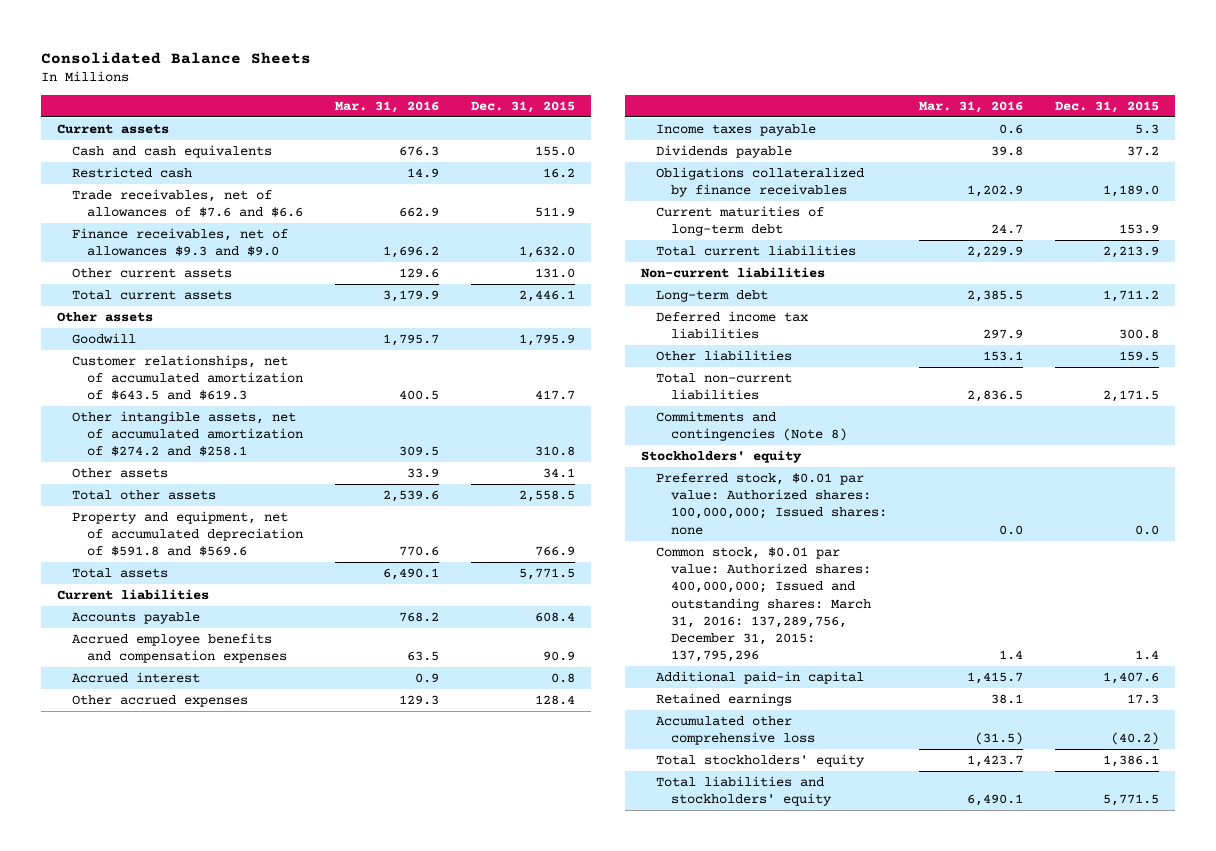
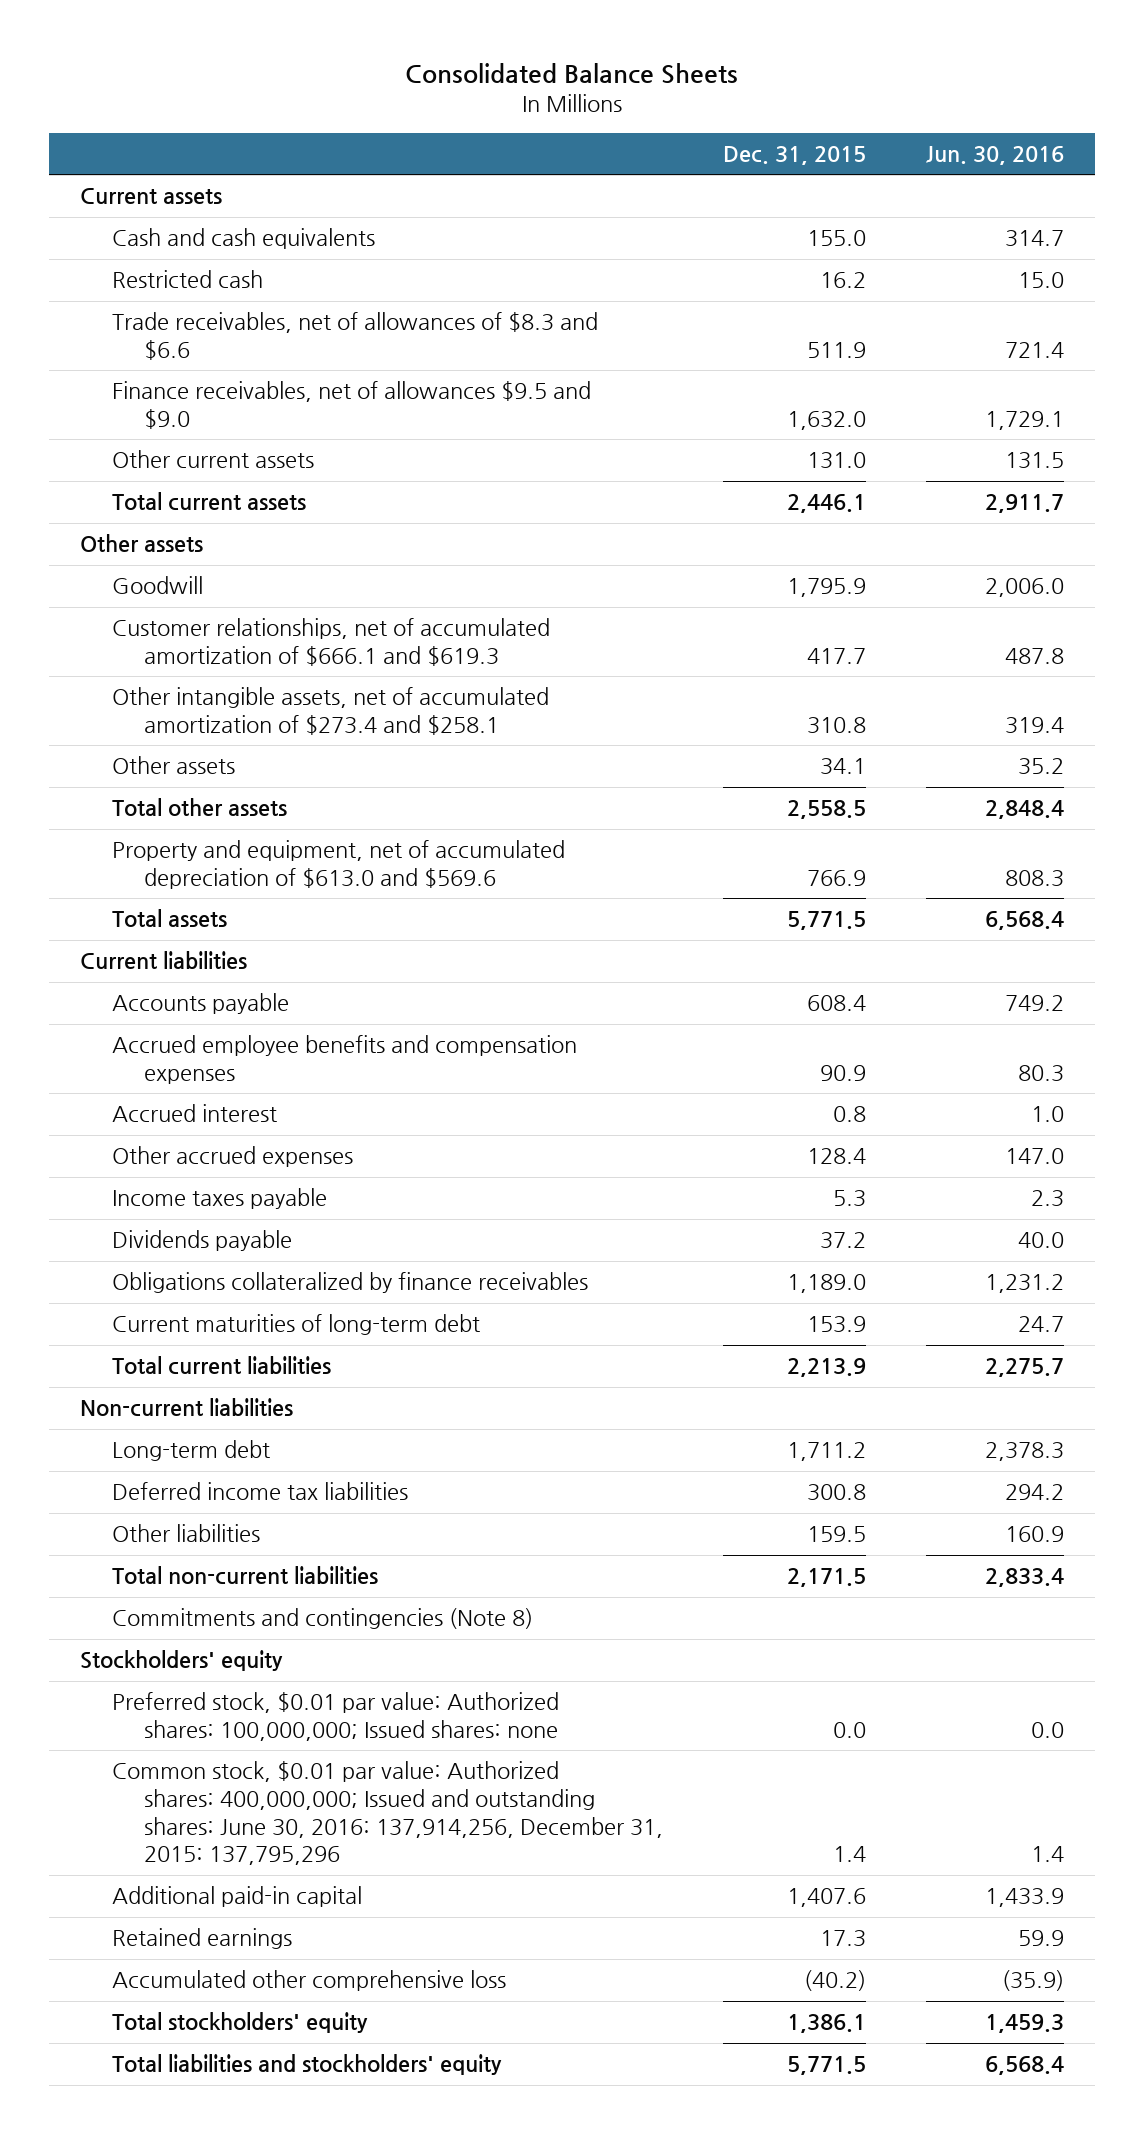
[335,101,440,114] Mar. 31, 2016 -> none
none -> [926,145,1065,165] Jun. 30, 2016
[72,188,304,218] Trade receivables, net of allowances of $7.6 and $6.6 -> [111,312,598,360] Trade receivables, net of allowances of $8.3 and $6.6
[72,227,289,257] Finance receivables, net of allowances $9.3 and $9.0 -> [111,381,591,429] Finance receivables, net of allowances $9.5 and $9.0
[72,354,304,401] Customer relationships, net of accumulated amortization of $643.5 and $619.3 -> [111,618,550,666] Customer relationships, net of accumulated amortization of $666.1 and $619.3
[72,410,304,457] Other intangible assets, net of accumulated amortization of $274.2 and $258.1 -> [111,687,549,735] Other intangible assets, net of accumulated amortization of $273.4 and $258.1
[72,510,304,557] Property and equipment, net of accumulated depreciation of $591.8 and $569.6 -> [111,840,565,889] Property and equipment, net of accumulated depreciation of $613.0 and $569.6
[656,546,872,663] Common stock, $0.01 par value: Authorized shares: 400,000,000; Issued and outstanding shares: March 31, 2016: 137,289,756, December 31, 2015: 137,795,296 -> [111,1761,663,1866] Common stock, $0.01 par value: Authorized shares: 400,000,000; Issued and outstanding shares: June 30, 2016: 137,914,256, December 31, 2015: 137,795,296

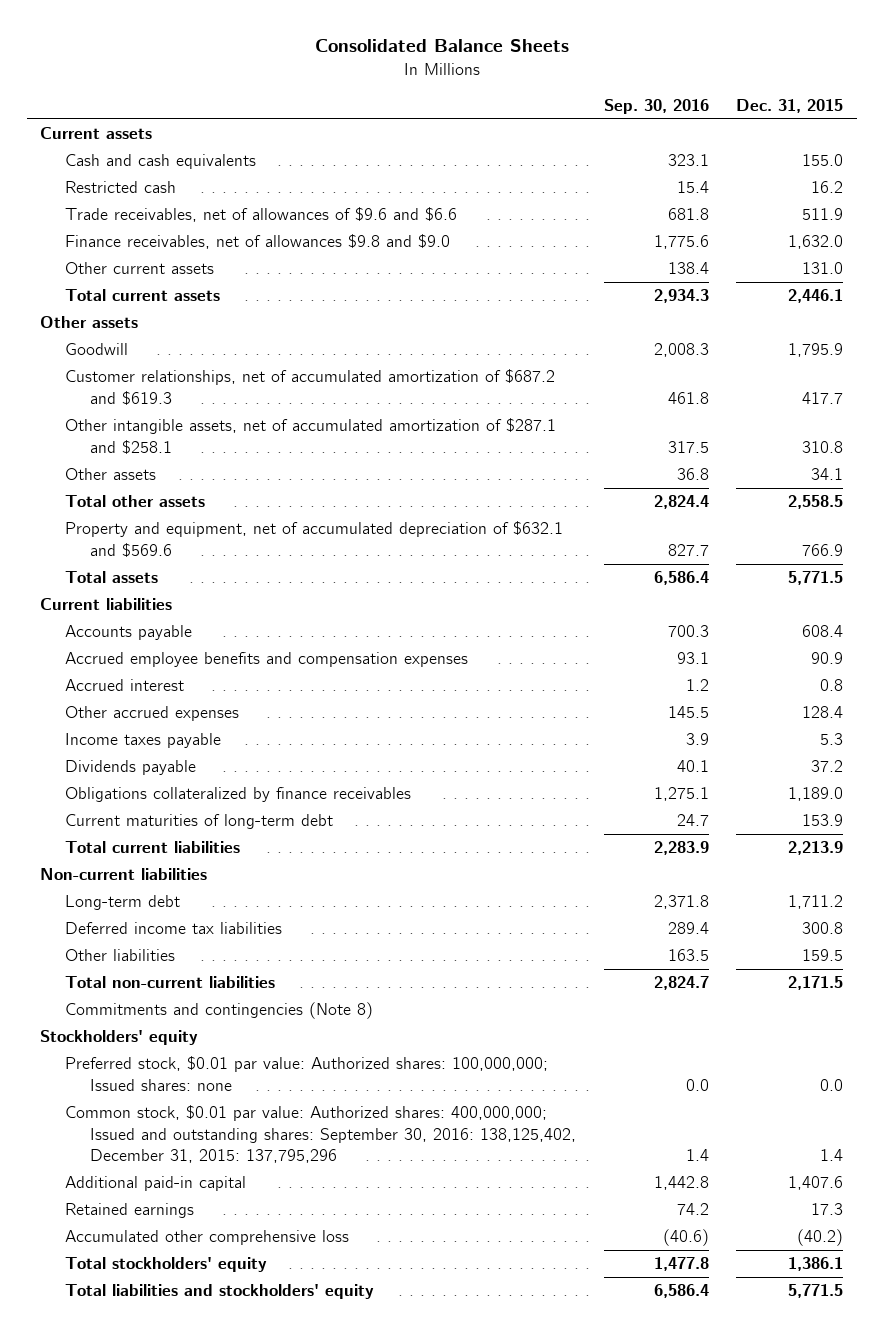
[926,145,1065,165] Jun. 30, 2016 -> none
none -> [603,99,709,115] Sep. 30, 2016
[111,312,598,360] Trade receivables, net of allowances of $8.3 and $6.6 -> [65,207,458,223] Trade receivables, net of allowances of $9.6 and $6.6
[111,381,591,429] Finance receivables, net of allowances $9.5 and $9.0 -> [65,234,451,250] Finance receivables, net of allowances $9.8 and $9.0
[111,618,550,666] Customer relationships, net of accumulated amortization of $666.1 and $619.3 -> [65,369,556,405] Customer relationships, net of accumulated amortization of $687.2 and $619.3
[111,687,549,735] Other intangible assets, net of accumulated amortization of $273.4 and $258.1 -> [65,418,557,454] Other intangible assets, net of accumulated amortization of $287.1 and $258.1
[111,840,565,889] Property and equipment, net of accumulated depreciation of $613.0 and $569.6 -> [65,521,564,557] Property and equipment, net of accumulated depreciation of $632.1 and $569.6
[111,1761,663,1866] Common stock, $0.01 par value: Authorized shares: 400,000,000; Issued and outstanding shares: June 30, 2016: 137,914,256, December 31, 2015: 137,795,296 -> [65,1105,576,1164] Common stock, $0.01 par value: Authorized shares: 400,000,000; Issued and outstanding shares: September 30, 2016: 138,125,402, December 31, 2015: 137,795,296

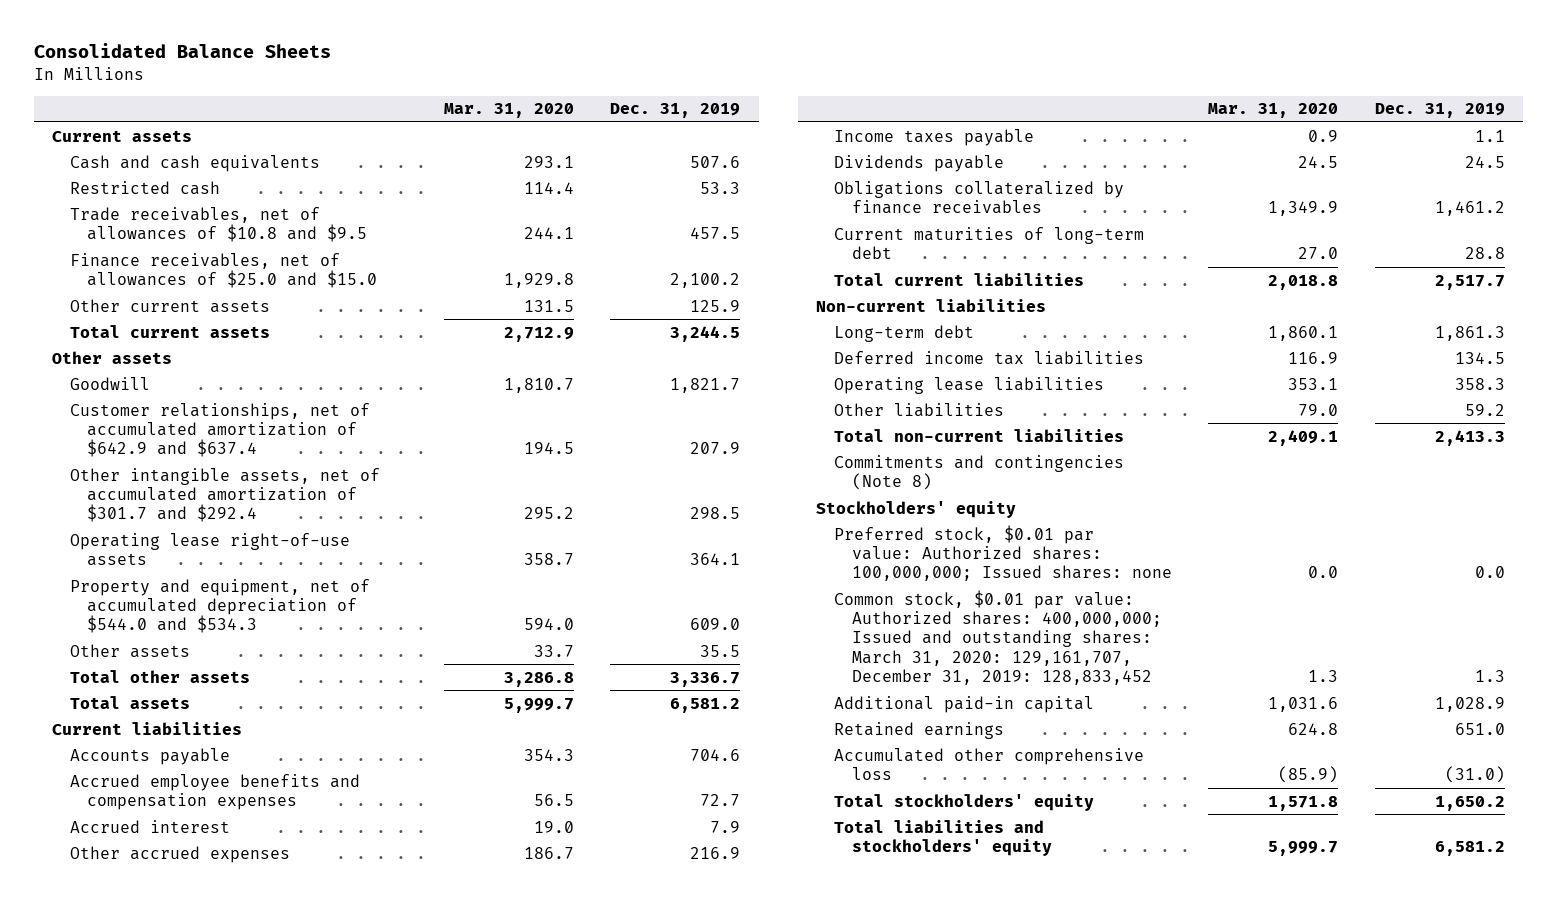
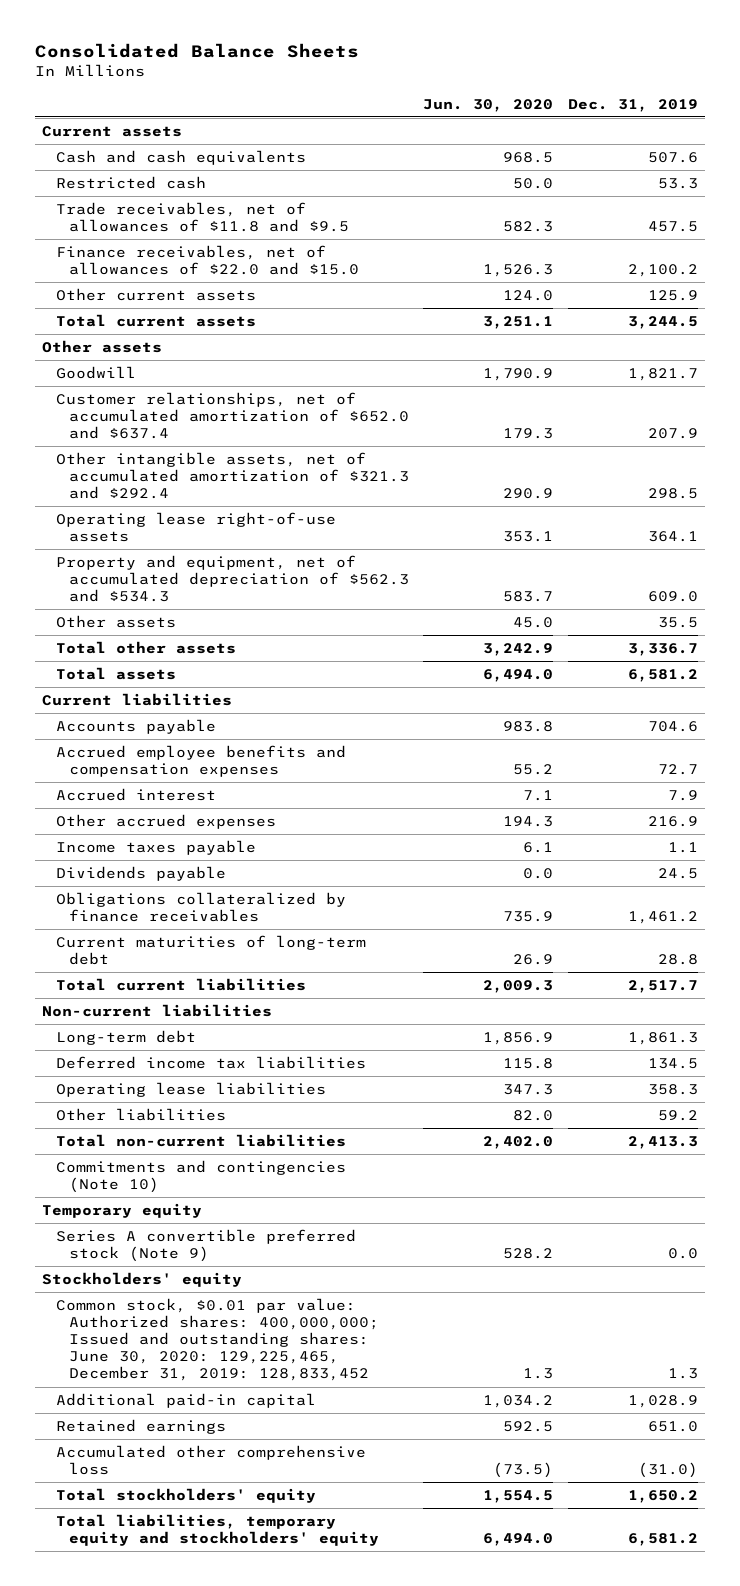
[443,103,574,119] Mar. 31, 2020 -> none
none -> [423,98,554,112] Jun. 30, 2020
[69,206,368,243] Trade receivables, net of allowances of $10.8 and $9.5 -> [55,202,350,233] Trade receivables, net of allowances of $11.8 and $9.5
[69,252,378,289] Finance receivables, net of allowances of $25.0 and $15.0 -> [55,245,360,276] Finance receivables, net of allowances of $22.0 and $15.0
[69,402,370,458] Customer relationships, net of accumulated amortization of $642.9 and $637.4 -> [55,392,410,440] Customer relationships, net of accumulated amortization of $652.0 and $637.4
[69,467,380,523] Other intangible assets, net of accumulated amortization of $301.7 and $292.4 -> [55,452,410,500] Other intangible assets, net of accumulated amortization of $321.3 and $292.4
[69,578,370,634] Property and equipment, net of accumulated depreciation of $544.0 and $534.3 -> [55,555,410,603] Property and equipment, net of accumulated depreciation of $562.3 and $534.3
[833,454,1124,491] Commitments and contingencies (Note 8) -> [55,1160,346,1194] Commitments and contingencies (Note 10)
none -> [42,1203,203,1219] Temporary equity
none -> [55,1229,356,1263] Series A convertible preferred stock (Note 9)
[833,524,1172,582] Preferred stock, $0.01 par value: Authorized shares: 100,000,000; Issued shares: none -> none
[833,589,1162,686] Common stock, $0.01 par value: Authorized shares: 400,000,000; Issued and outstanding shares: March 31, 2020: 129,161,707, December 31, 2019: 128,833,452 -> [55,1298,380,1382] Common stock, $0.01 par value: Authorized shares: 400,000,000; Issued and outstanding shares: June 30, 2020: 129,225,465, December 31, 2019: 128,833,452
[833,819,1052,857] Total liabilities and stockholders' equity -> [55,1514,380,1547] Total liabilities, temporary equity and stockholders' equity

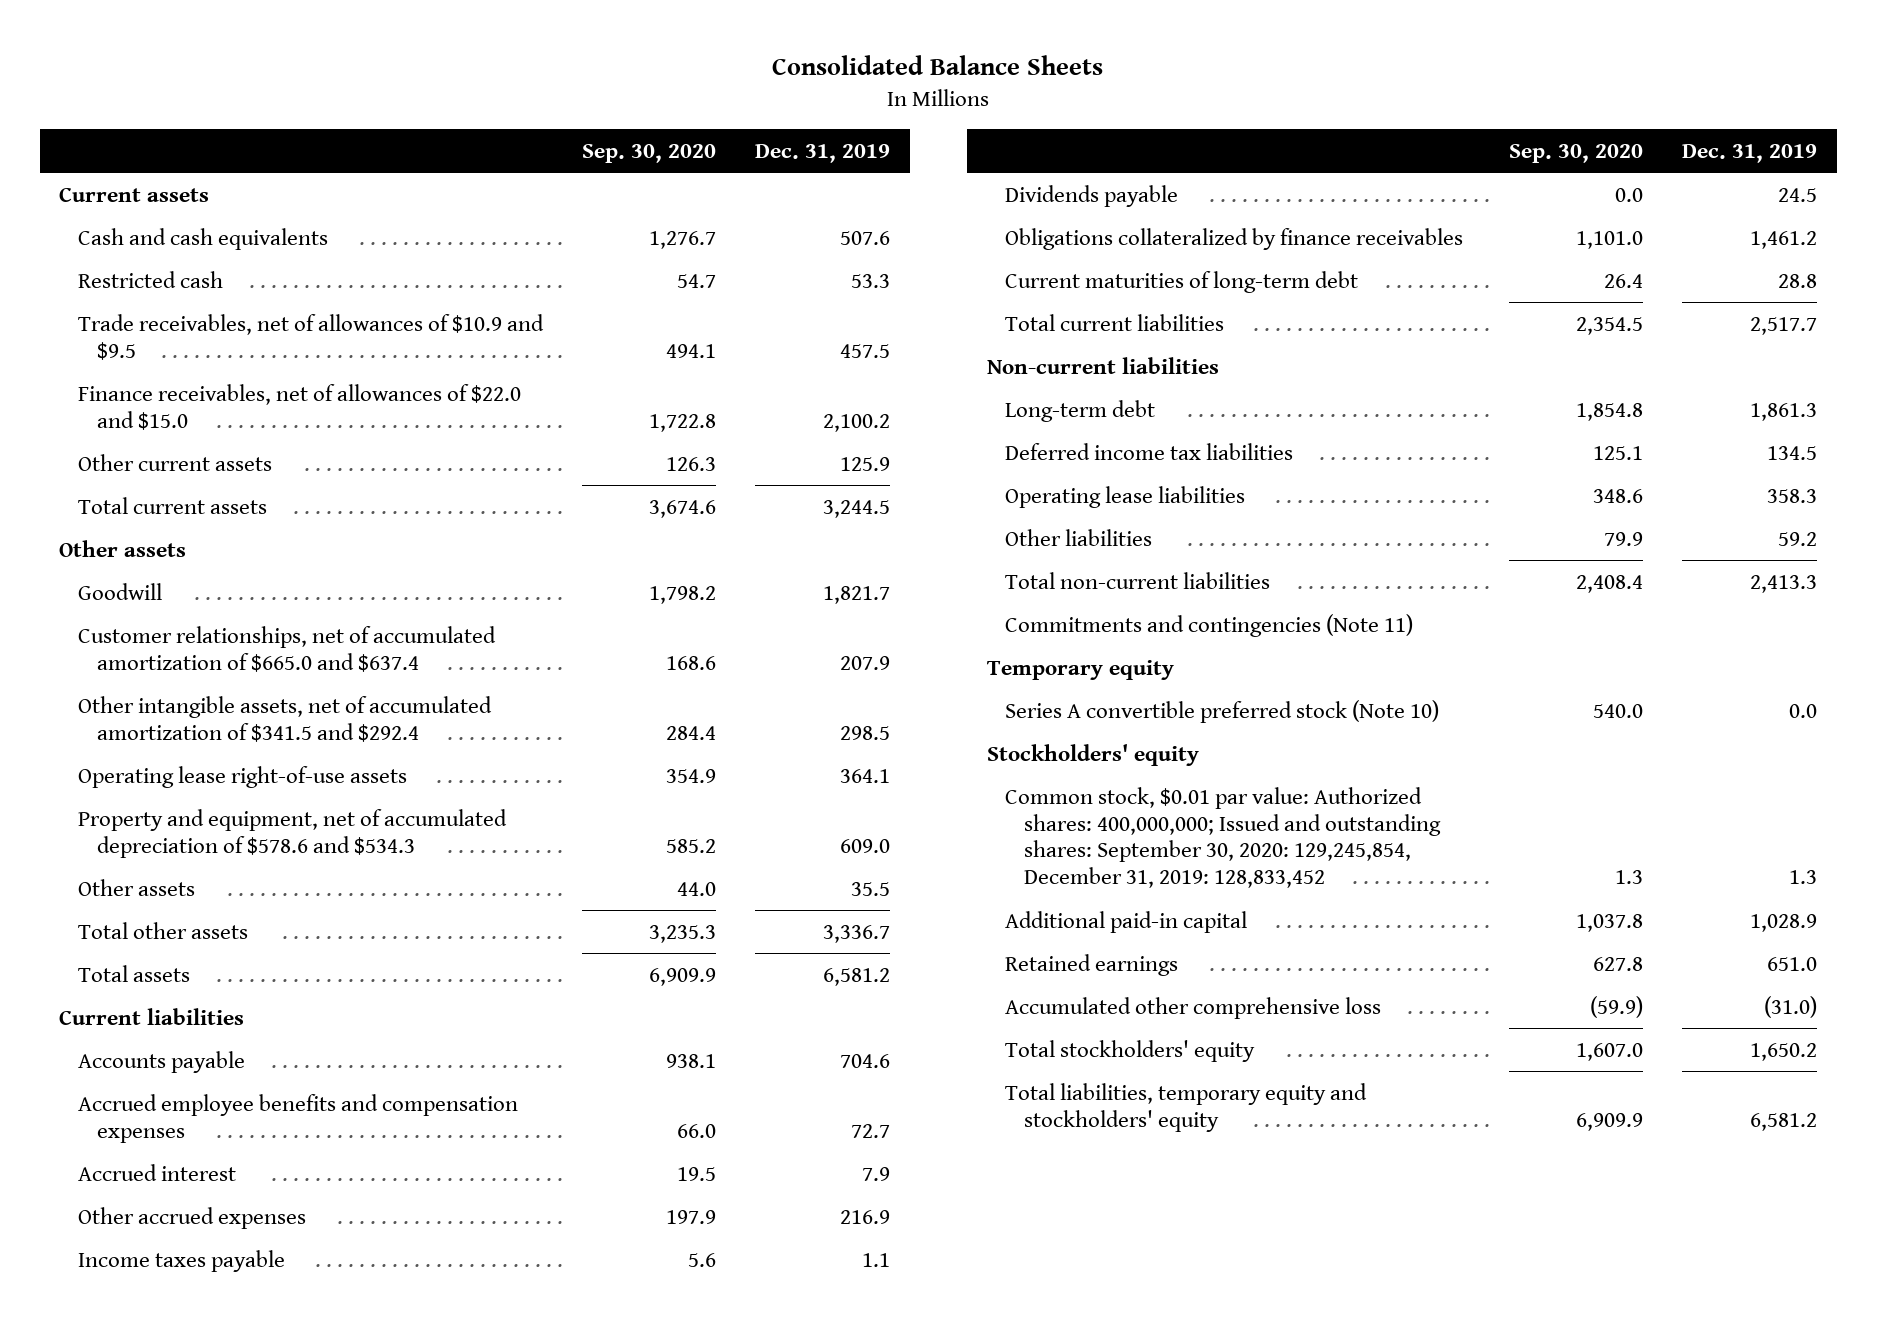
[423,98,554,112] Jun. 30, 2020 -> none
none -> [582,143,717,163] Sep. 30, 2020
[55,202,350,233] Trade receivables, net of allowances of $11.8 and $9.5 -> [78,313,545,360] Trade receivables, net of allowances of $10.9 and $9.5
[55,392,410,440] Customer relationships, net of accumulated amortization of $652.0 and $637.4 -> [78,625,497,672] Customer relationships, net of accumulated amortization of $665.0 and $637.4
[55,452,410,500] Other intangible assets, net of accumulated amortization of $321.3 and $292.4 -> [78,695,493,742] Other intangible assets, net of accumulated amortization of $341.5 and $292.4
[55,555,410,603] Property and equipment, net of accumulated depreciation of $562.3 and $534.3 -> [78,808,508,858] Property and equipment, net of accumulated depreciation of $578.6 and $534.3
[55,1160,346,1194] Commitments and contingencies (Note 10) -> [1005,613,1414,637] Commitments and contingencies (Note 11)
[55,1229,356,1263] Series A convertible preferred stock (Note 9) -> [1005,699,1440,723] Series A convertible preferred stock (Note 10)
[55,1298,380,1382] Common stock, $0.01 par value: Authorized shares: 400,000,000; Issued and outstanding shares: June 30, 2020: 129,225,465, December 31, 2019: 128,833,452 -> [1005,786,1441,888] Common stock, $0.01 par value: Authorized shares: 400,000,000; Issued and outstanding shares: September 30, 2020: 129,245,854, December 31, 2019: 128,833,452

